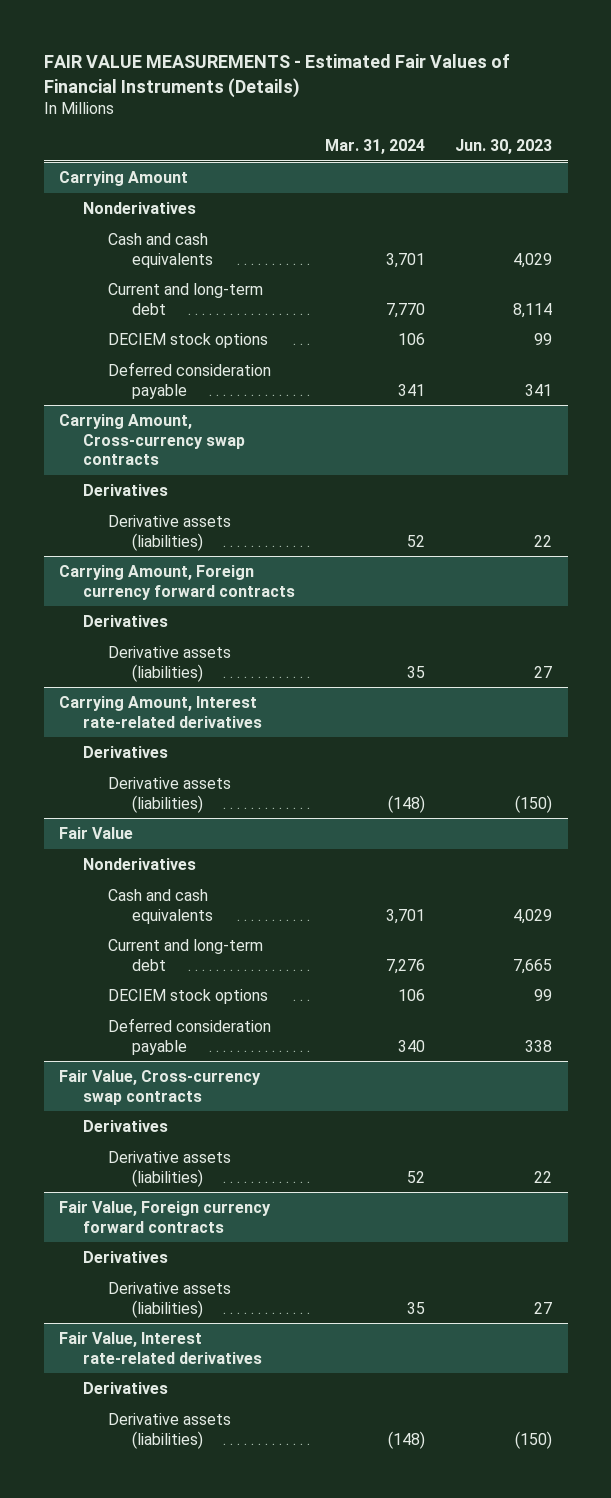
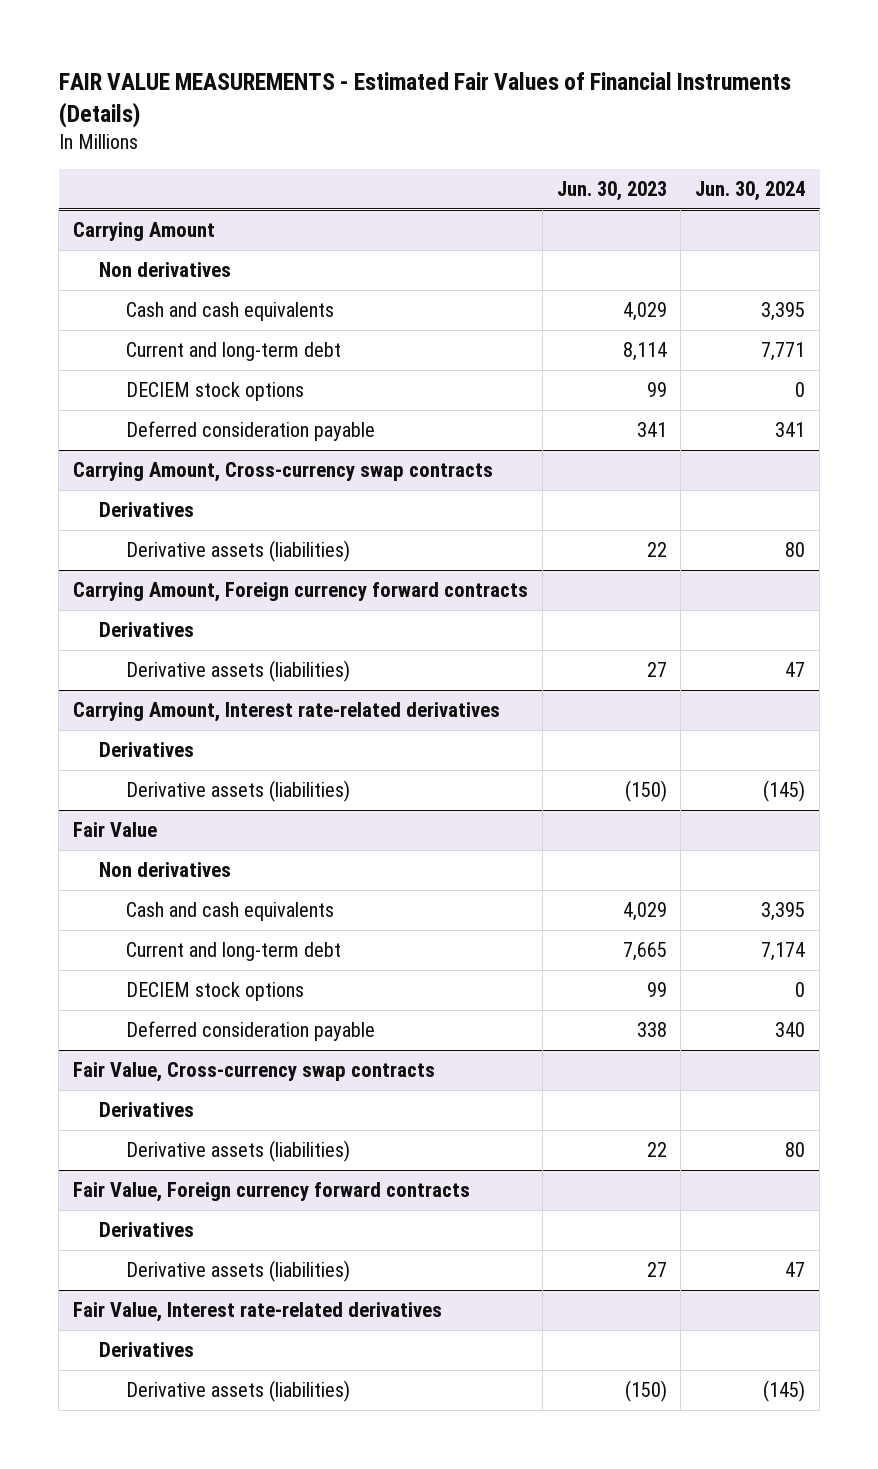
[325,138,426,154] Mar. 31, 2024 -> none
none -> [695,181,806,202] Jun. 30, 2024
[83,202,197,215] Nonderivatives -> [99,261,232,277] Non derivatives
[83,858,197,871] Nonderivatives -> [99,861,232,877] Non derivatives

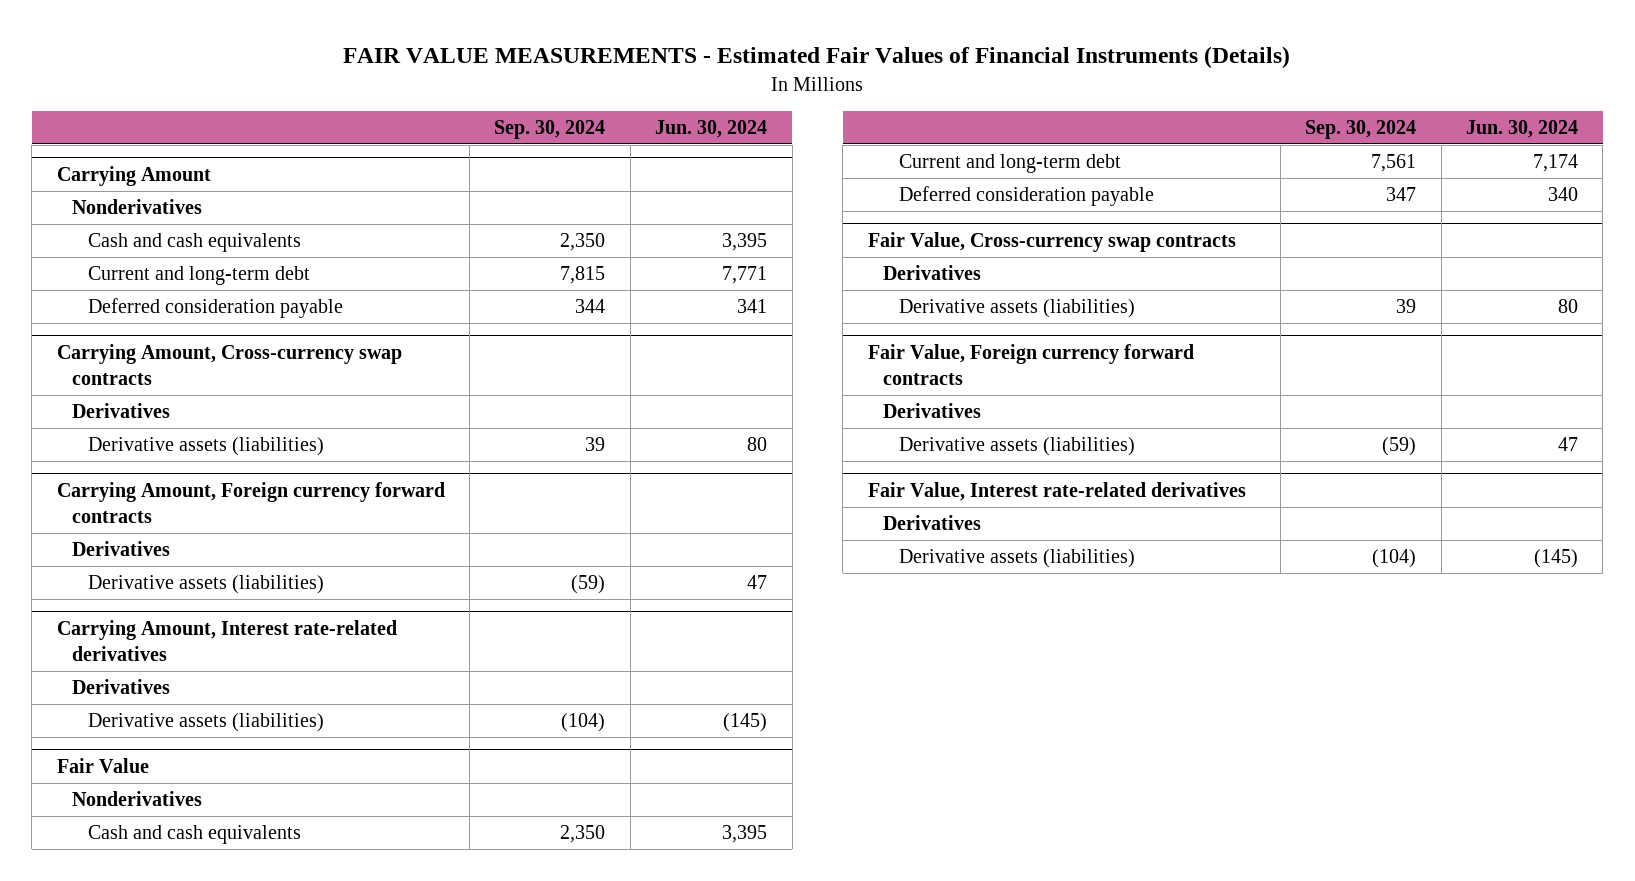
[556,181,667,202] Jun. 30, 2023 -> none
none -> [494,119,606,139] Sep. 30, 2024
[99,261,232,277] Non derivatives -> [72,199,203,215] Nonderivatives
[125,381,304,401] DECIEM stock options -> none
[99,861,232,877] Non derivatives -> [72,791,203,807] Nonderivatives
[125,981,304,1001] DECIEM stock options -> none

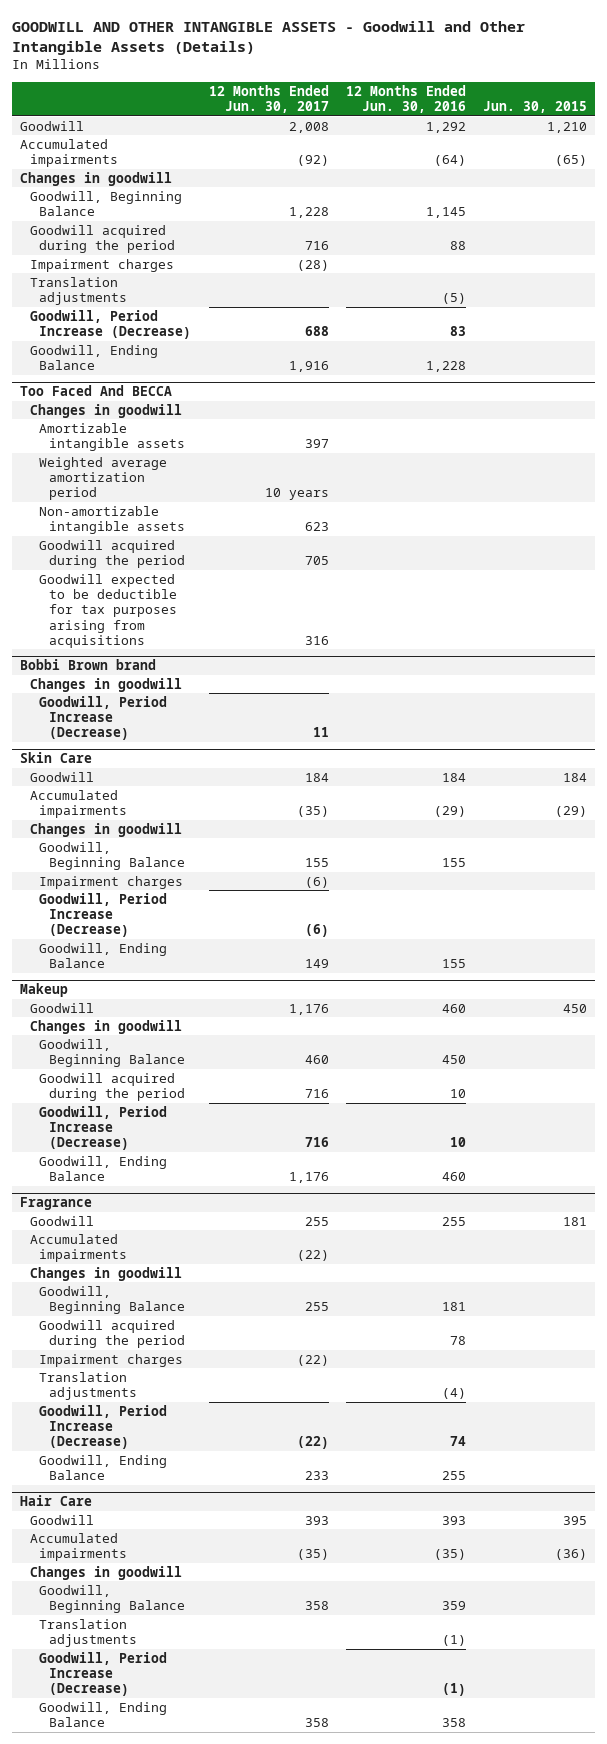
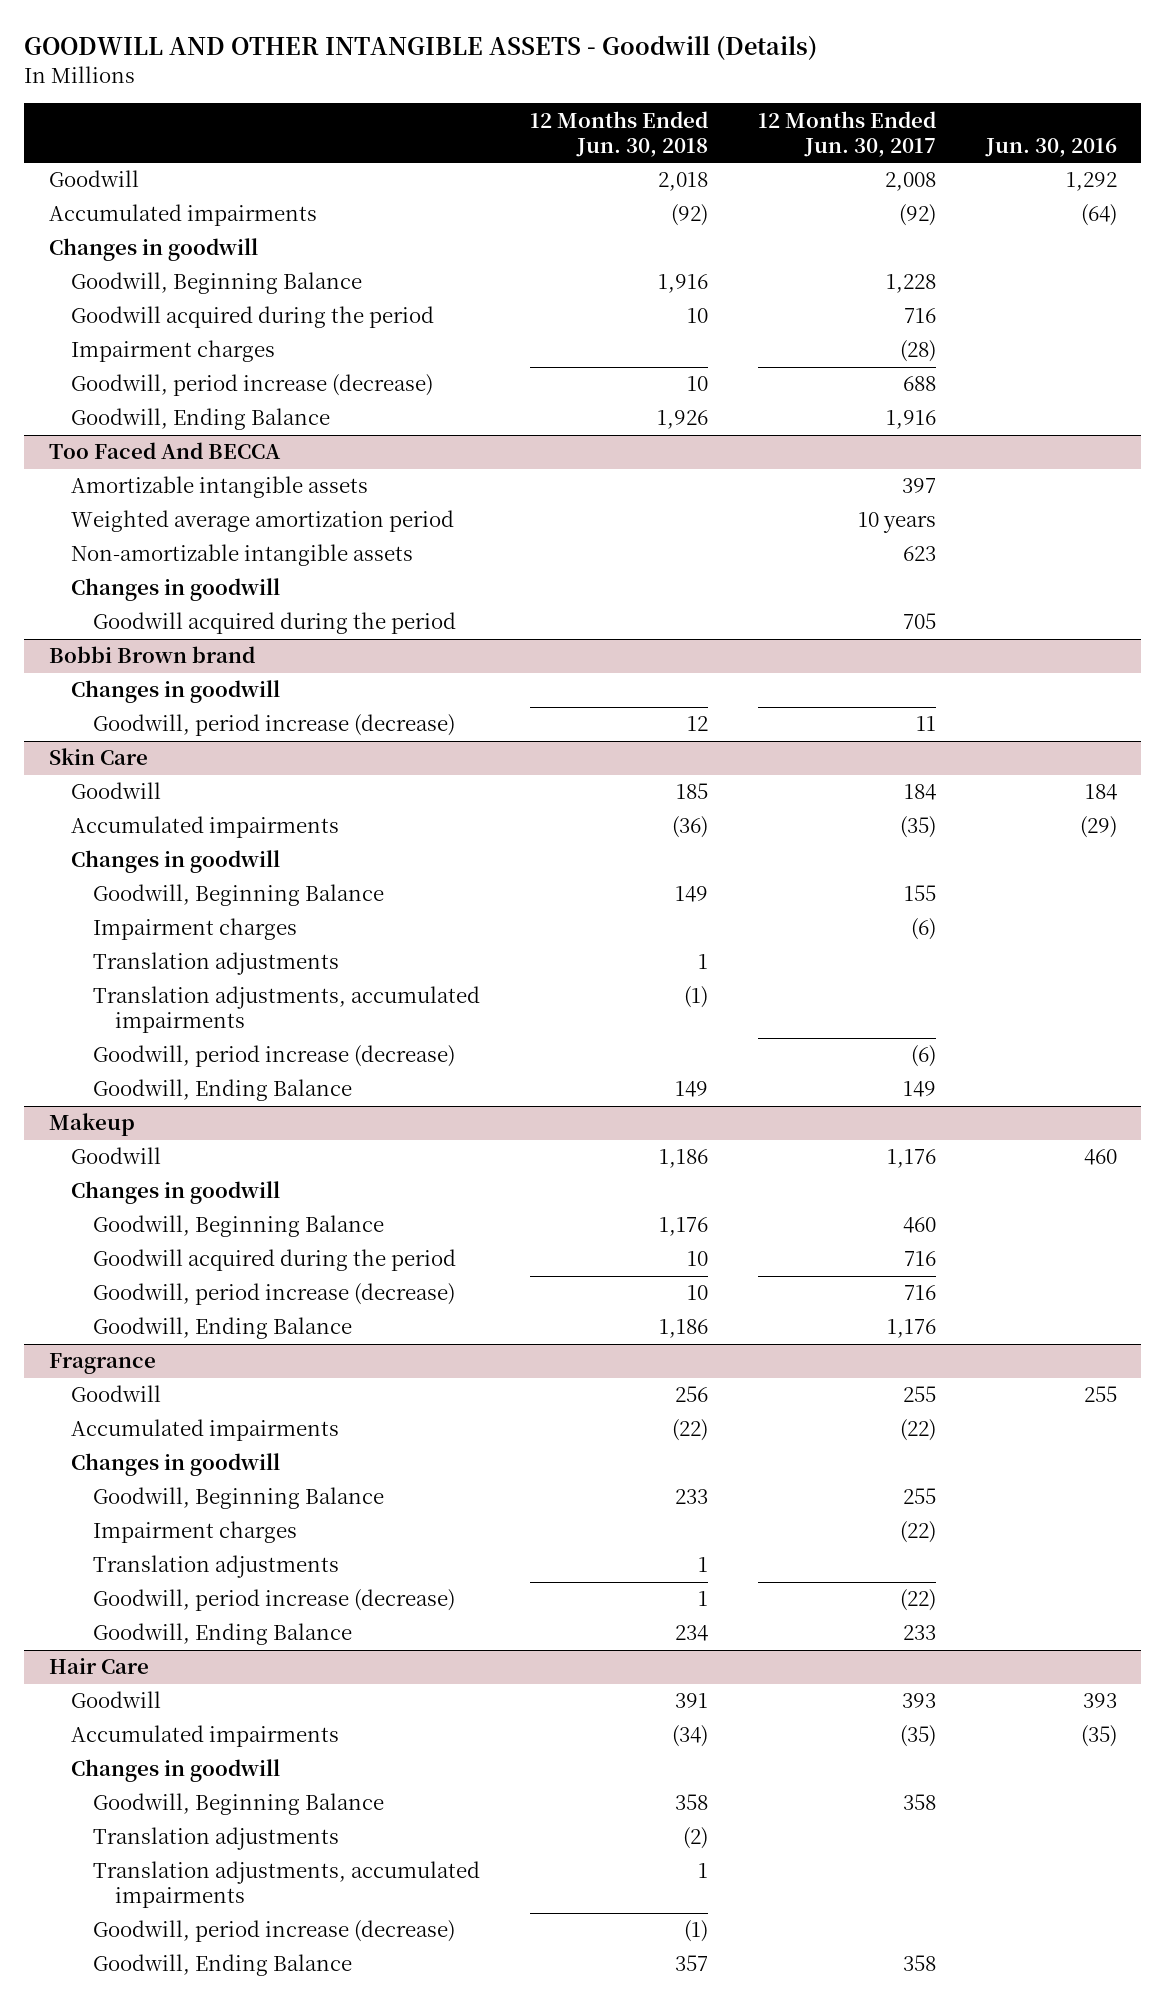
[11,20,525,55] GOODWILL AND OTHER INTANGIBLE ASSETS - Goodwill and Other Intangible Assets (Details) -> [23,35,817,61] GOODWILL AND OTHER INTANGIBLE ASSETS - Goodwill (Details)
[345,85,466,114] 12 Months Ended Jun. 30, 2016 -> none
[482,101,587,114] Jun. 30, 2015 -> none
none -> [529,110,708,157] 12 Months Ended Jun. 30, 2018
none -> [984,137,1117,157] Jun. 30, 2016
[29,276,128,306] Translation adjustments -> none
[29,309,192,340] Goodwill, Period Increase (Decrease) -> [70,374,433,397] Goodwill, period increase (decrease)
[29,403,182,418] Changes in goodwill -> [70,578,280,602] Changes in goodwill
[39,573,178,648] Goodwill expected to be deductible for tax purposes arising from acquisitions -> none
[39,695,168,741] Goodwill, Period Increase (Decrease) -> [93,714,456,737] Goodwill, period increase (decrease)
none -> [93,952,340,976] Translation adjustments
none -> [93,986,481,1034] Translation adjustments, accumulated impairments
[39,892,168,938] Goodwill, Period Increase (Decrease) -> [93,1045,456,1068] Goodwill, period increase (decrease)
[39,1105,168,1151] Goodwill, Period Increase (Decrease) -> [93,1283,456,1306] Goodwill, period increase (decrease)
[39,1319,186,1349] Goodwill acquired during the period -> none
[39,1404,168,1450] Goodwill, Period Increase (Decrease) -> [93,1589,456,1612] Goodwill, period increase (decrease)
none -> [93,1861,481,1909] Translation adjustments, accumulated impairments
[39,1651,168,1697] Goodwill, Period Increase (Decrease) -> [93,1920,456,1943] Goodwill, period increase (decrease)

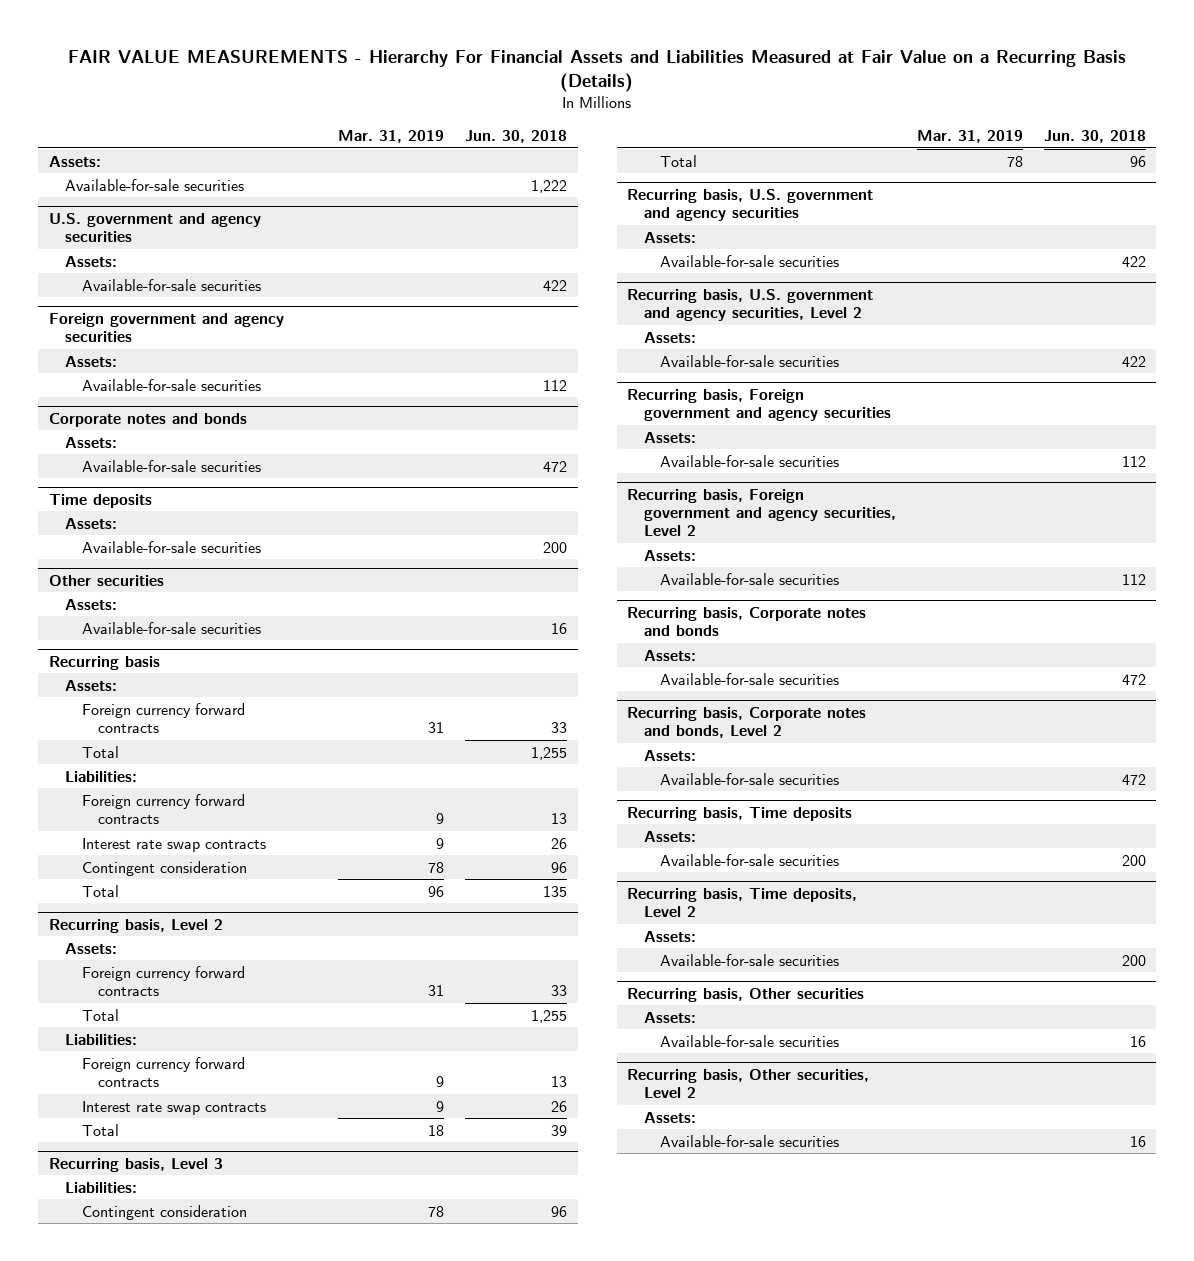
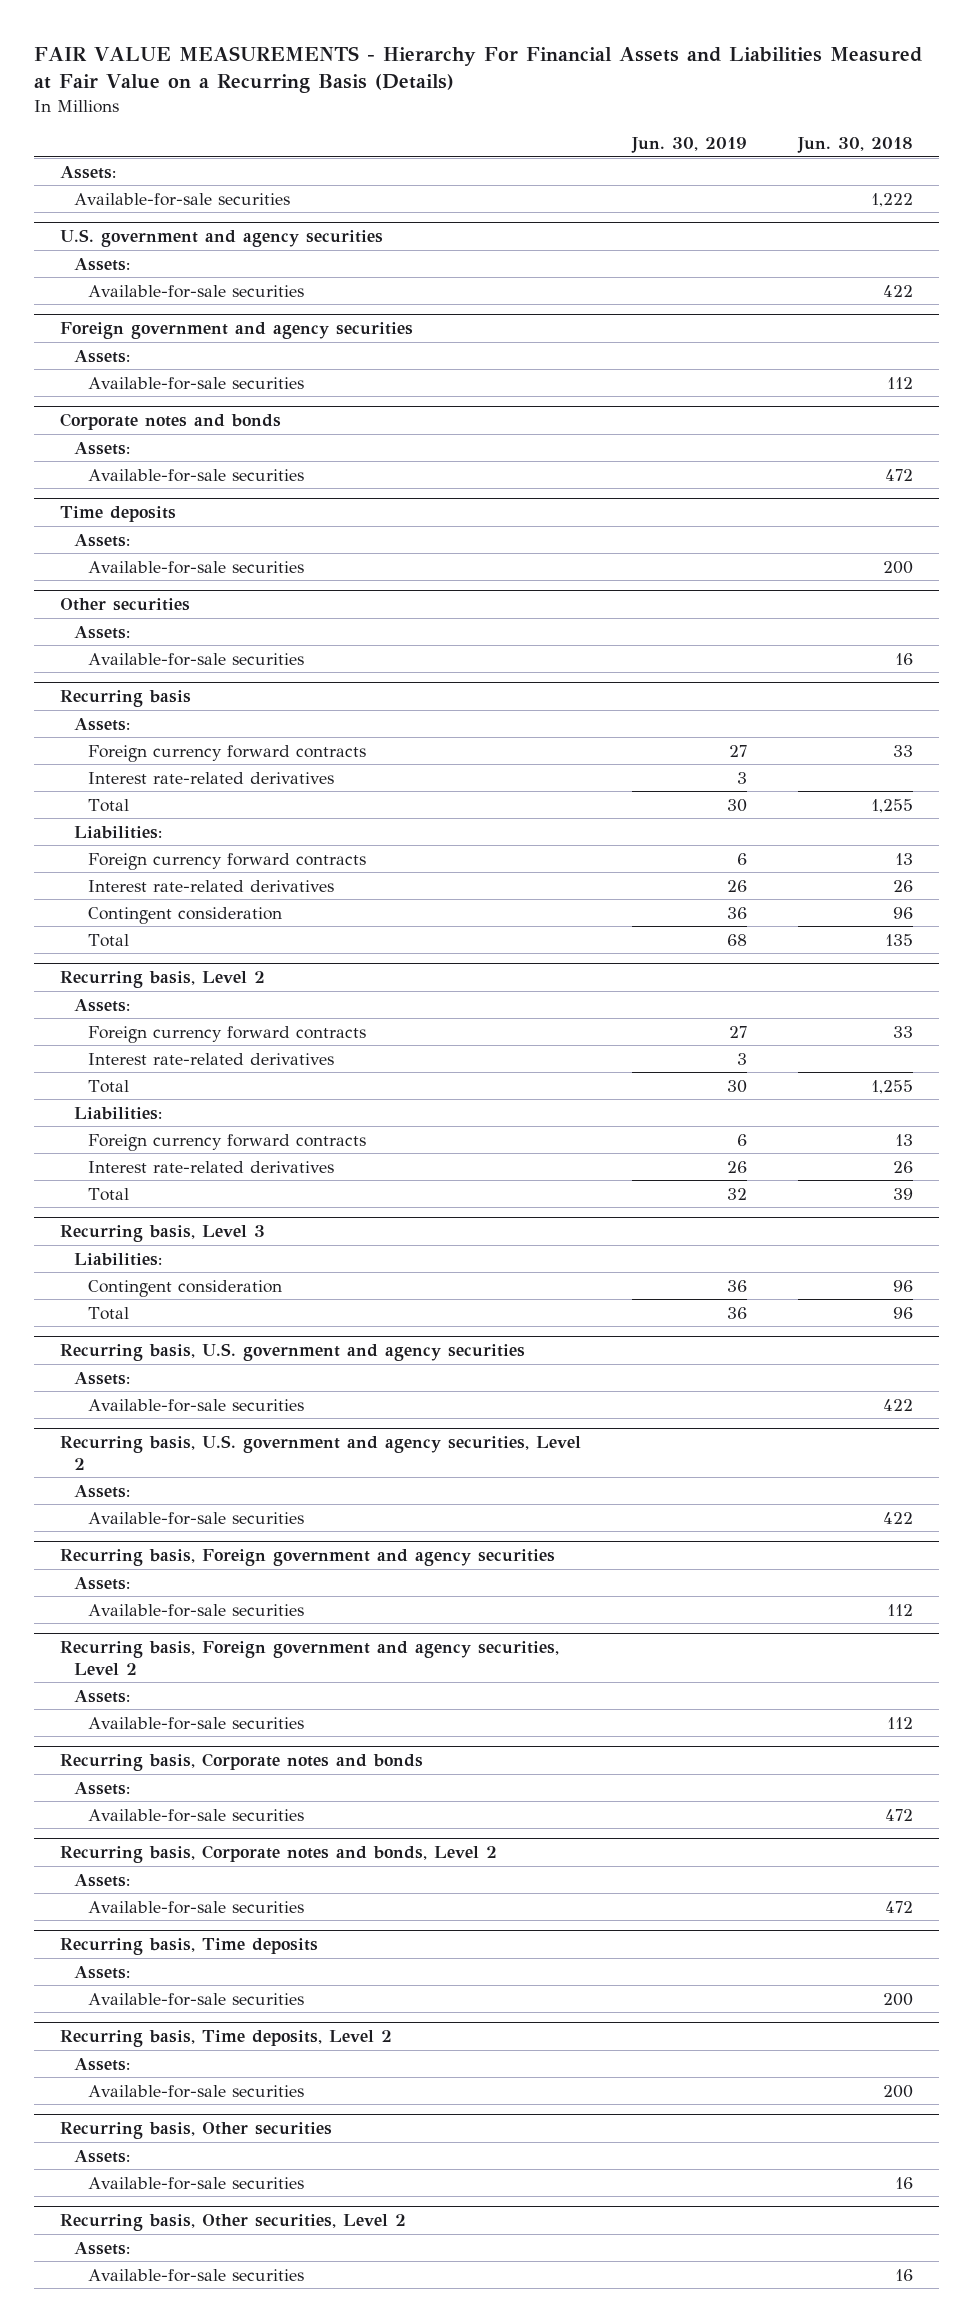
[338,130,445,144] Mar. 31, 2019 -> none
none -> [630,136,747,153] Jun. 30, 2019
none -> [87,771,334,784] Interest rate-related derivatives
[81,837,266,852] Interest rate swap contracts -> [87,879,334,892] Interest rate-related derivatives
none -> [87,1052,334,1065] Interest rate-related derivatives
[81,1100,266,1115] Interest rate swap contracts -> [87,1160,334,1173] Interest rate-related derivatives

